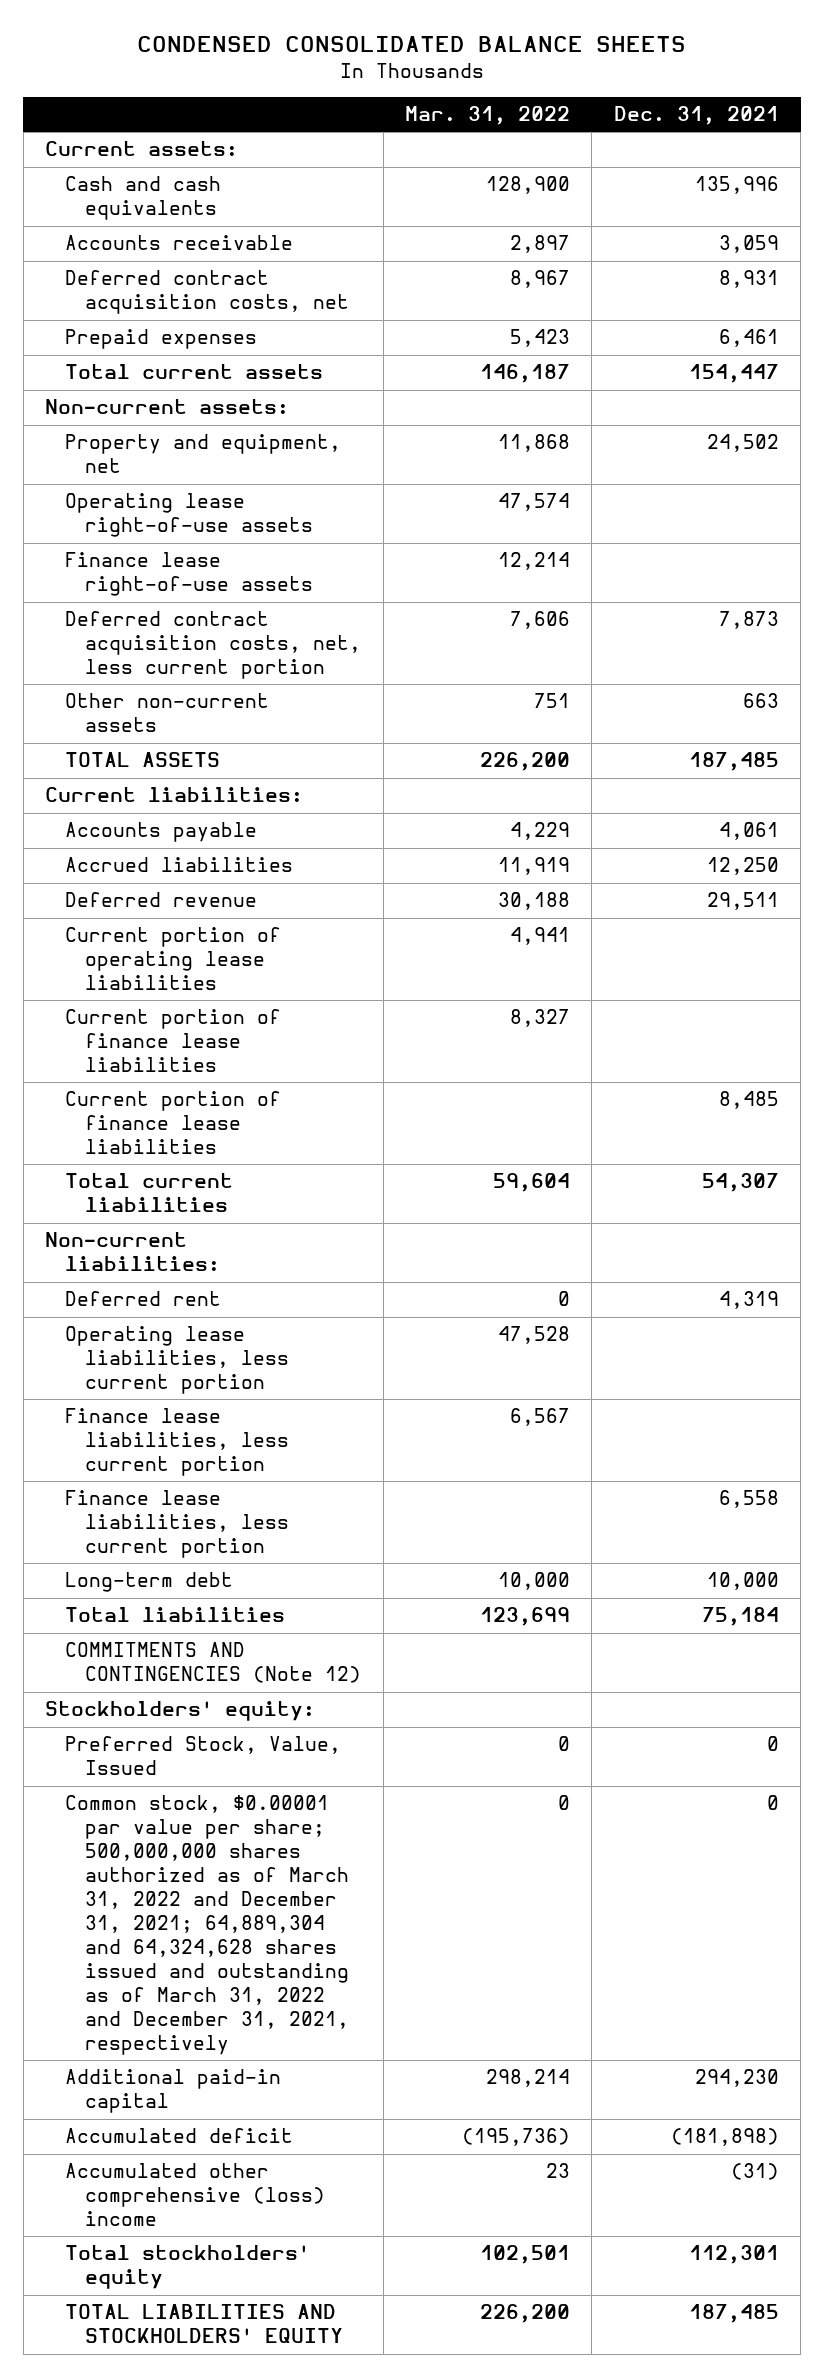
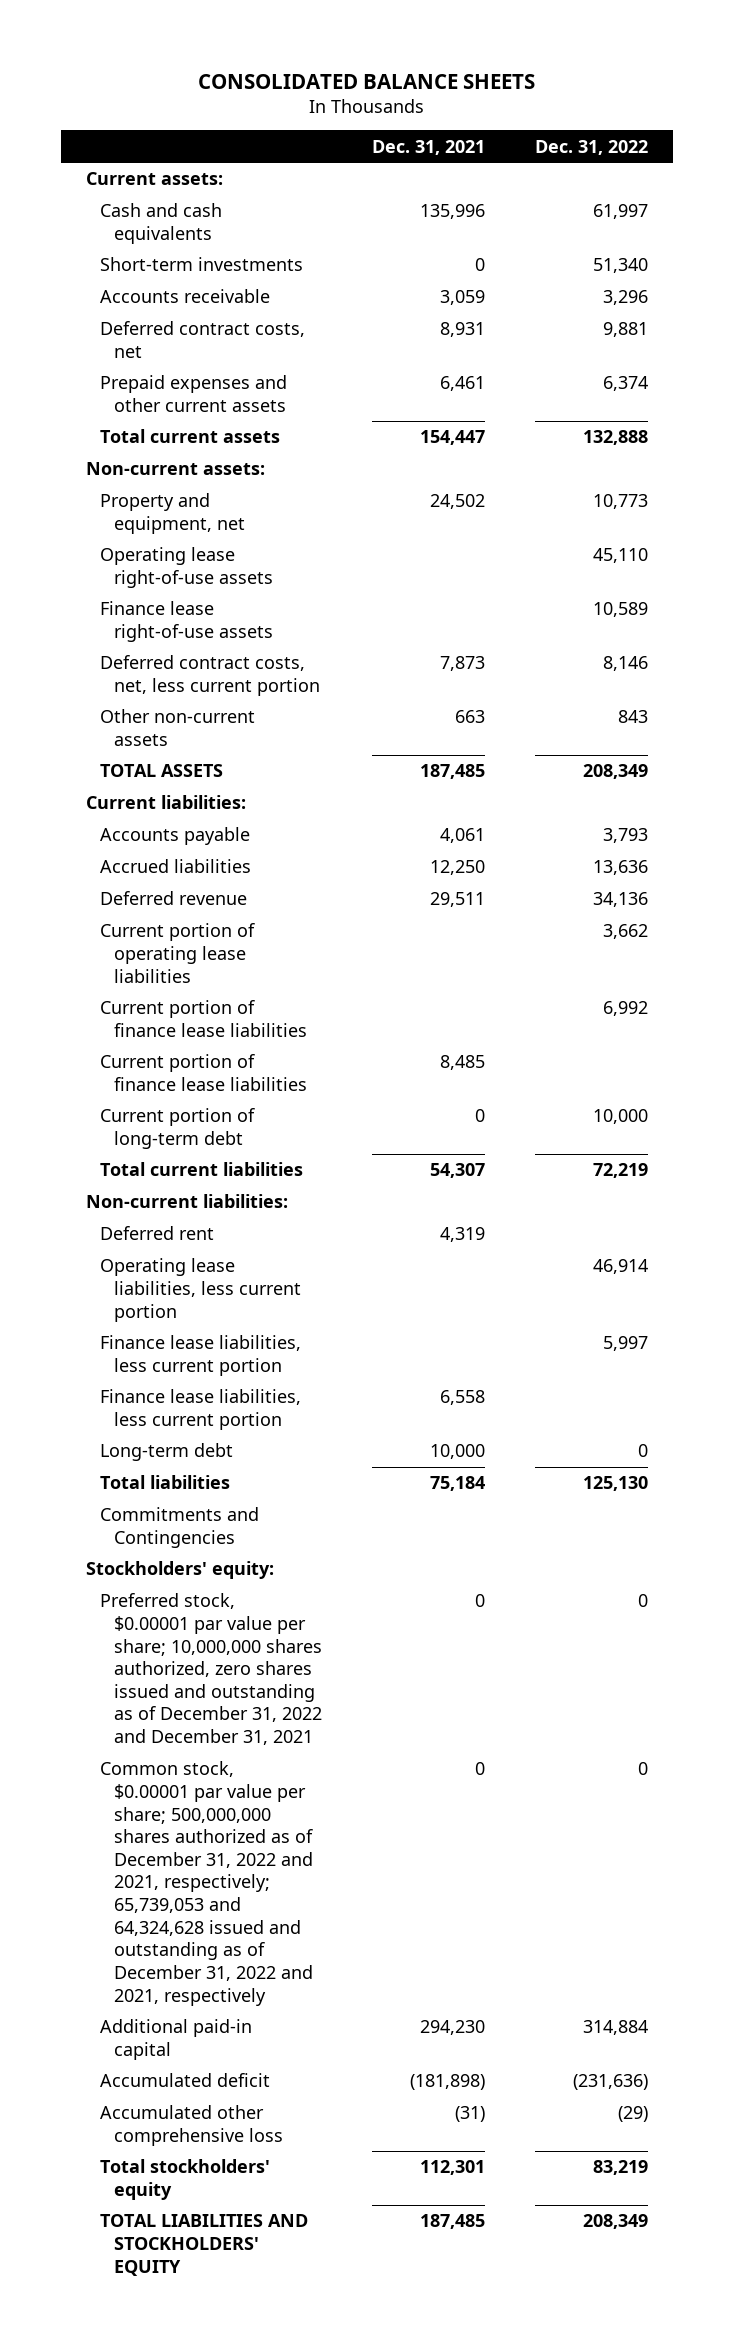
[136,36,686,53] CONDENSED CONSOLIDATED BALANCE SHEETS -> [198,73,536,89] CONSOLIDATED BALANCE SHEETS
[405,106,571,126] Mar. 31, 2022 -> none
none -> [535,139,649,155] Dec. 31, 2022
none -> [99,257,303,272] Short-term investments
[65,270,350,315] Deferred contract acquisition costs, net -> [99,321,305,358] Deferred contract costs, net
[65,329,258,350] Prepaid expenses -> [99,375,287,412] Prepaid expenses and other current assets
[65,611,362,680] Deferred contract acquisition costs, net, less current portion -> [99,655,320,696] Deferred contract costs, net, less current portion
none -> [99,1108,255,1149] Current portion of long-term debt
[65,1642,362,1684] COMMITMENTS AND CONTINGENCIES (Note 12) -> [99,1507,259,1548] Commitments and Contingencies
[65,1736,342,1776] Preferred Stock, Value, Issued -> [99,1593,322,1746] Preferred stock, $0.00001 par value per share; 10,000,000 shares authorized, zero shares issued and outstanding as of December 31, 2022 and December 31, 2021
[65,1795,350,2055] Common stock, $0.00001 par value per share; 500,000,000 shares authorized as of March 31, 2022 and December 31, 2021; 64,889,304 and 64,324,628 shares issued and outstanding as of March 31, 2022 and December 31, 2021, respectively -> [99,1761,313,2006] Common stock, $0.00001 par value per share; 500,000,000 shares authorized as of December 31, 2022 and 2021, respectively; 65,739,053 and 64,324,628 issued and outstanding as of December 31, 2022 and 2021, respectively
[65,2163,326,2227] Accumulated other comprehensive (loss) income -> [99,2105,283,2146] Accumulated other comprehensive loss

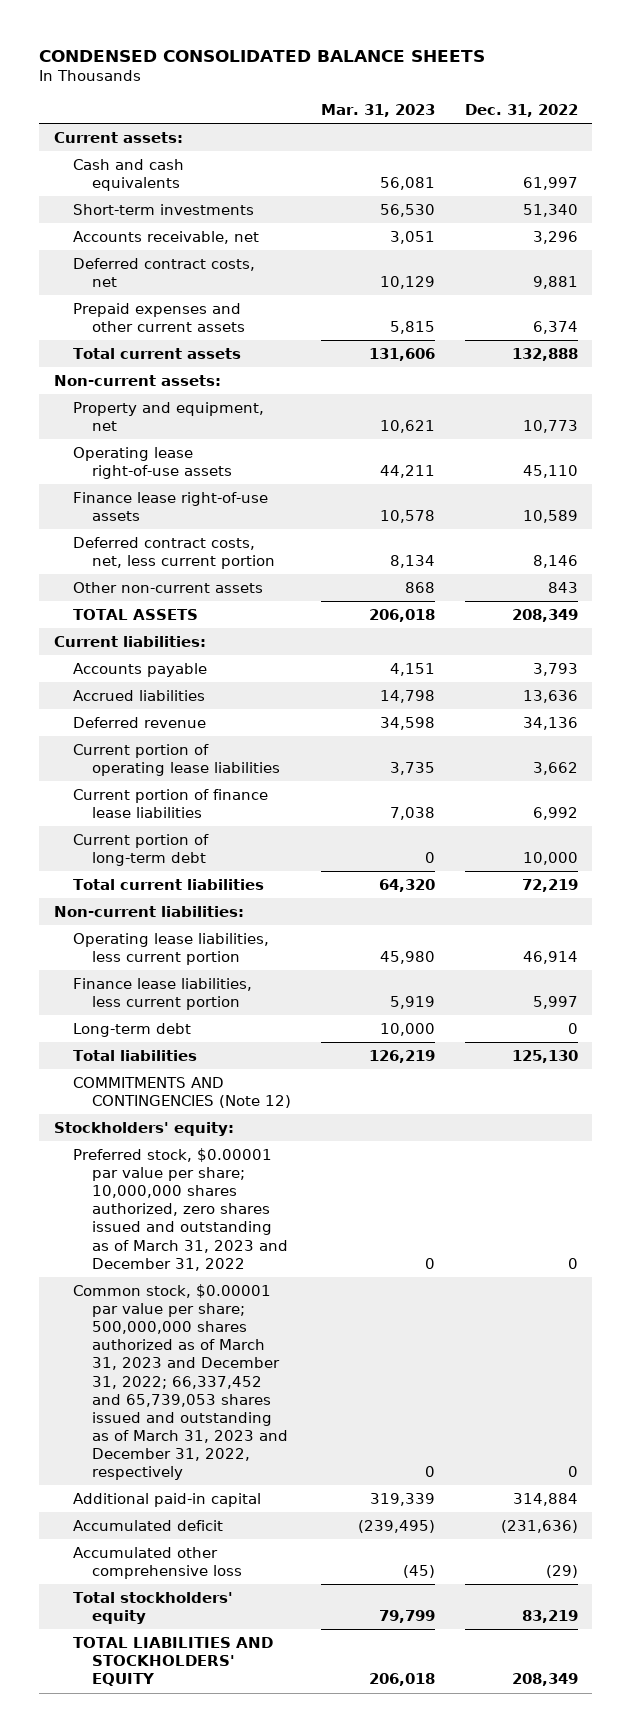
[198,73,536,89] CONSOLIDATED BALANCE SHEETS -> [39,49,486,62] CONDENSED CONSOLIDATED BALANCE SHEETS
[371,139,485,155] Dec. 31, 2021 -> none
none -> [320,103,435,117] Mar. 31, 2023
[99,289,270,304] Accounts receivable -> [72,230,259,244] Accounts receivable, net
[99,1054,307,1091] Current portion of finance lease liabilities -> none
[99,1226,214,1241] Deferred rent -> none
[99,1389,301,1430] Finance lease liabilities, less current portion -> none
[99,1507,259,1548] Commitments and Contingencies -> [72,1076,291,1109] COMMITMENTS AND CONTINGENCIES (Note 12)
[99,1593,322,1746] Preferred stock, $0.00001 par value per share; 10,000,000 shares authorized, zero shares issued and outstanding as of December 31, 2022 and December 31, 2021 -> [72,1147,288,1271] Preferred stock, $0.00001 par value per share; 10,000,000 shares authorized, zero shares issued and outstanding as of March 31, 2023 and December 31, 2022
[99,1761,313,2006] Common stock, $0.00001 par value per share; 500,000,000 shares authorized as of December 31, 2022 and 2021, respectively; 65,739,053 and 64,324,628 issued and outstanding as of December 31, 2022 and 2021, respectively -> [72,1283,288,1481] Common stock, $0.00001 par value per share; 500,000,000 shares authorized as of March 31, 2023 and December 31, 2022; 66,337,452 and 65,739,053 shares issued and outstanding as of March 31, 2023 and December 31, 2022, respectively

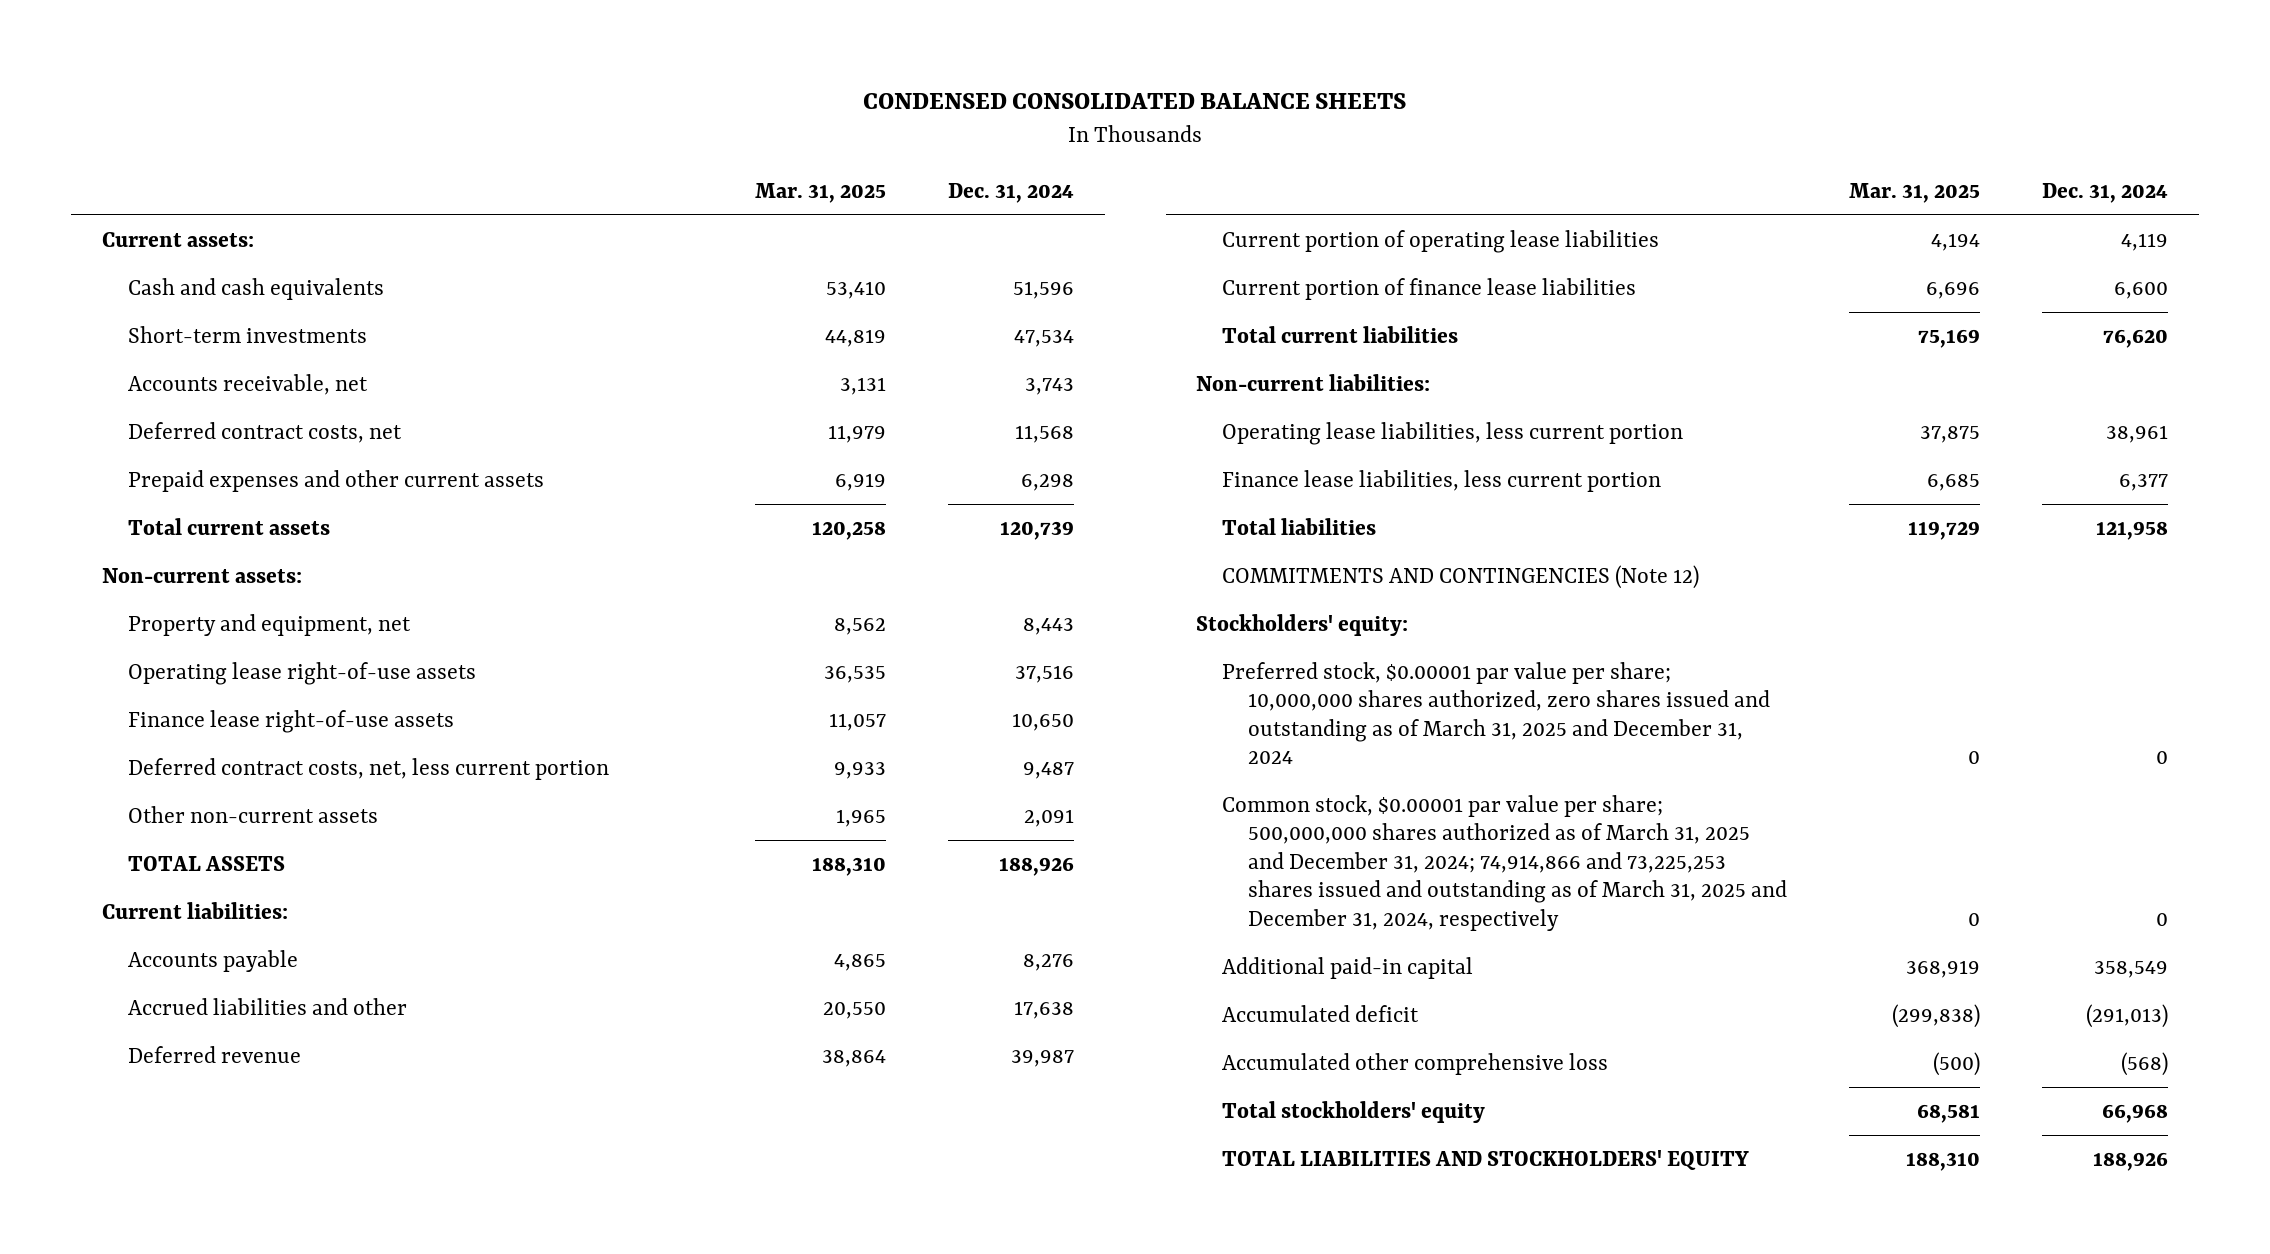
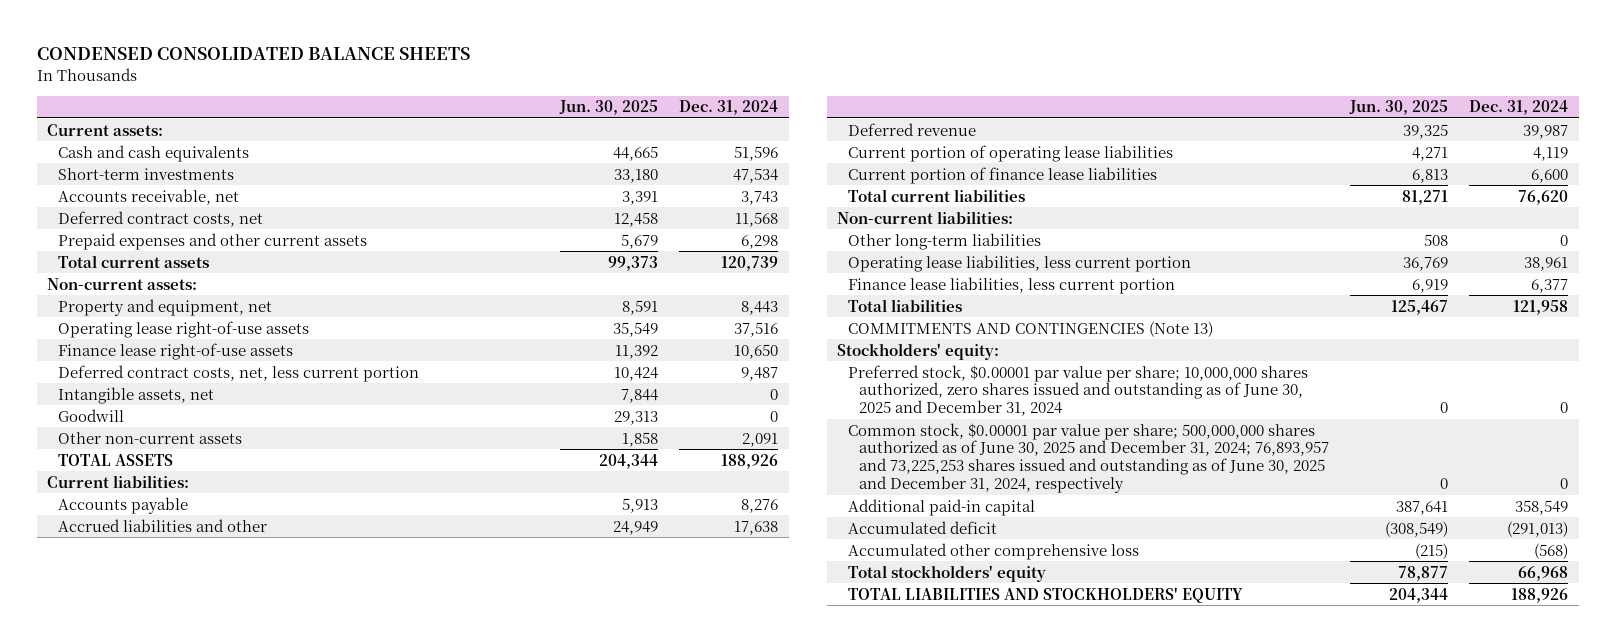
[754,182,886,203] Mar. 31, 2025 -> none
none -> [559,100,659,116] Jun. 30, 2025
none -> [58,386,215,404] Intangible assets, net
none -> [58,408,125,422] Goodwill
none -> [848,232,1042,250] Other long-term liabilities
[1222,564,1700,589] COMMITMENTS AND CONTINGENCIES (Note 12) -> [848,320,1214,337] COMMITMENTS AND CONTINGENCIES (Note 13)
[1222,661,1771,765] Preferred stock, $0.00001 par value per share; 10,000,000 shares authorized, zero shares issued and outstanding as of March 31, 2025 and December 31, 2024 -> [848,364,1309,417] Preferred stock, $0.00001 par value per share; 10,000,000 shares authorized, zero shares issued and outstanding as of June 30, 2025 and December 31, 2024
[1222,794,1788,931] Common stock, $0.00001 par value per share; 500,000,000 shares authorized as of March 31, 2025 and December 31, 2024; 74,914,866 and 73,225,253 shares issued and outstanding as of March 31, 2025 and December 31, 2024, respectively -> [848,422,1330,494] Common stock, $0.00001 par value per share; 500,000,000 shares authorized as of June 30, 2025 and December 31, 2024; 76,893,957 and 73,225,253 shares issued and outstanding as of June 30, 2025 and December 31, 2024, respectively

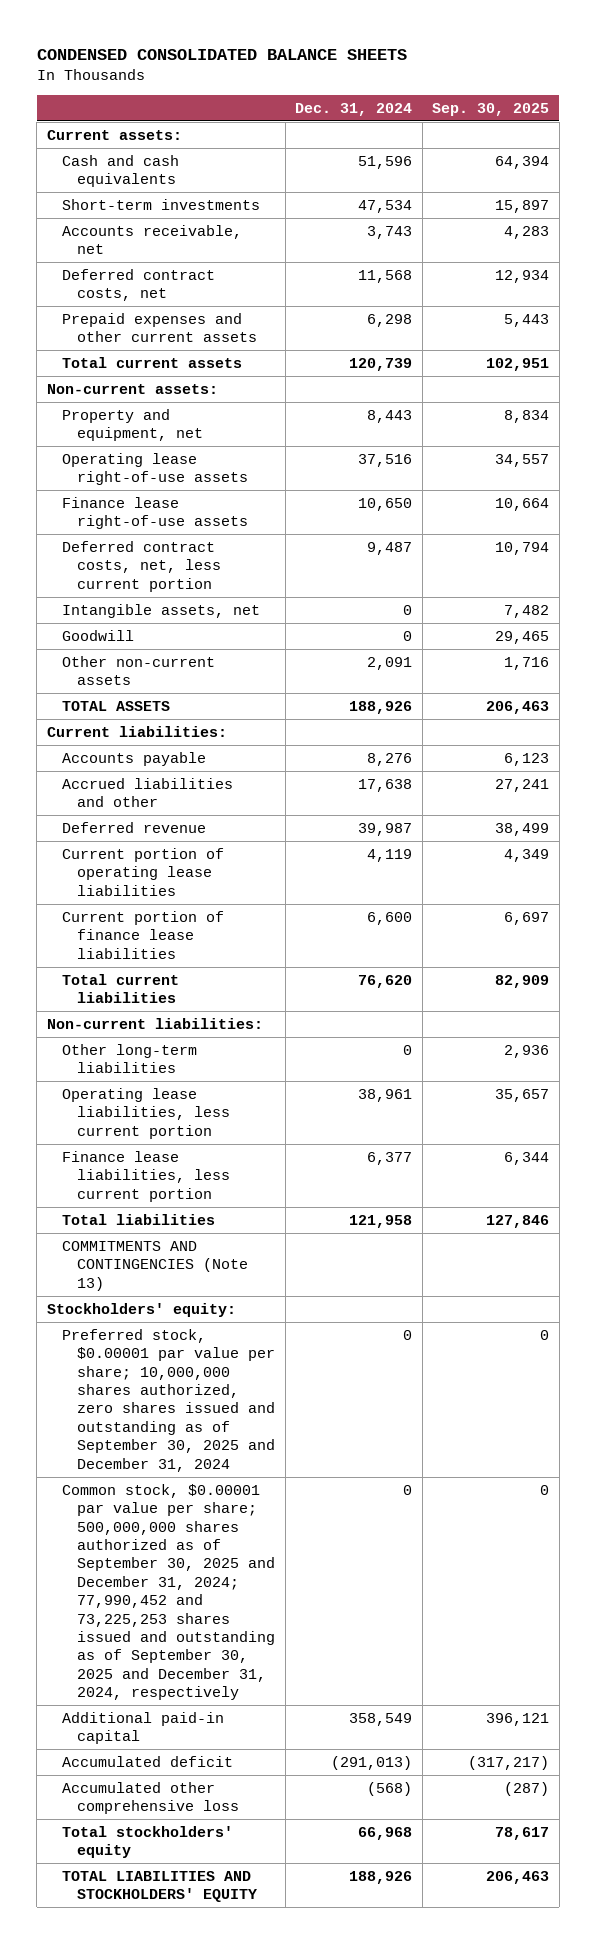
[559,100,659,116] Jun. 30, 2025 -> none
none -> [432,102,550,116] Sep. 30, 2025
[848,364,1309,417] Preferred stock, $0.00001 par value per share; 10,000,000 shares authorized, zero shares issued and outstanding as of June 30, 2025 and December 31, 2024 -> [61,1328,276,1472] Preferred stock, $0.00001 par value per share; 10,000,000 shares authorized, zero shares issued and outstanding as of September 30, 2025 and December 31, 2024
[848,422,1330,494] Common stock, $0.00001 par value per share; 500,000,000 shares authorized as of June 30, 2025 and December 31, 2024; 76,893,957 and 73,225,253 shares issued and outstanding as of June 30, 2025 and December 31, 2024, respectively -> [61,1483,276,1701] Common stock, $0.00001 par value per share; 500,000,000 shares authorized as of September 30, 2025 and December 31, 2024; 77,990,452 and 73,225,253 shares issued and outstanding as of September 30, 2025 and December 31, 2024, respectively

